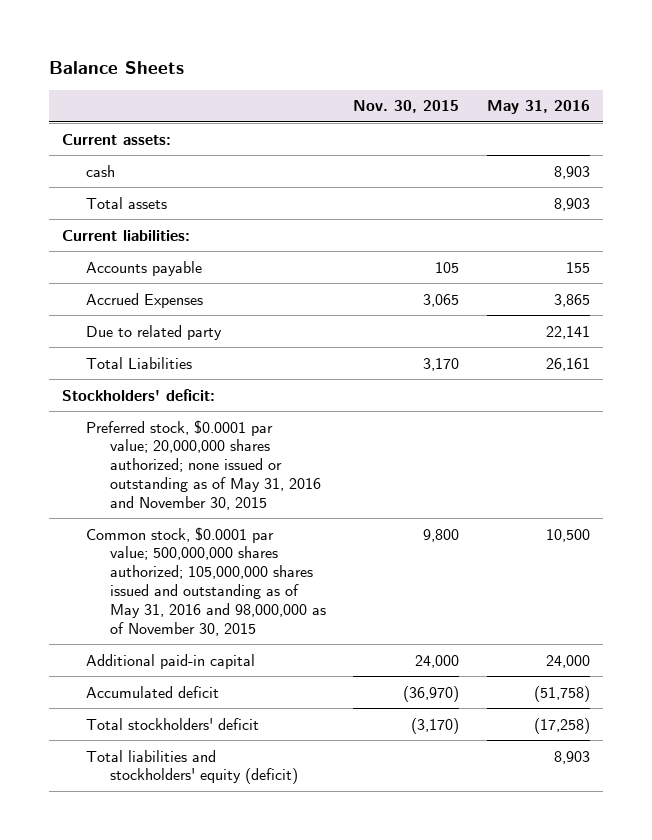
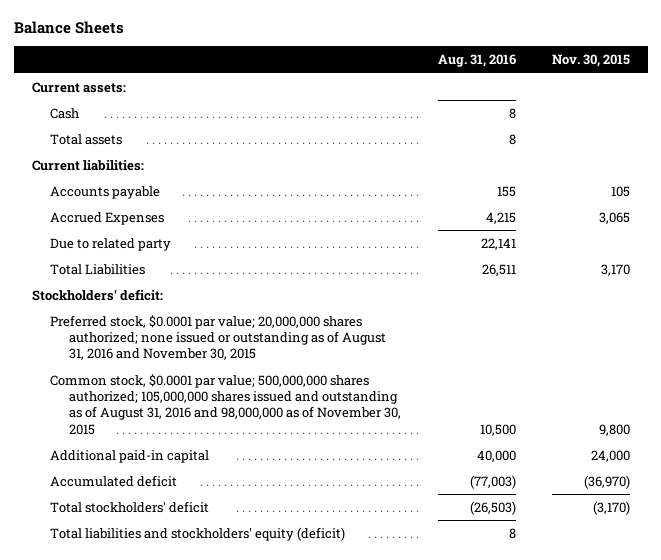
[486,100,590,115] May 31, 2016 -> none
none -> [437,54,516,68] Aug. 31, 2016
[85,164,115,177] cash -> [50,107,80,119] Cash
[85,419,321,511] Preferred stock, $0.0001 par value; 20,000,000 shares authorized; none issued or outstanding as of May 31, 2016 and November 30, 2015 -> [50,314,387,361] Preferred stock, $0.0001 par value; 20,000,000 shares authorized; none issued or outstanding as of August 31, 2016 and November 30, 2015
[85,526,326,637] Common stock, $0.0001 par value; 500,000,000 shares authorized; 105,000,000 shares issued and outstanding as of May 31, 2016 and 98,000,000 as of November 30, 2015 -> [50,373,402,435] Common stock, $0.0001 par value; 500,000,000 shares authorized; 105,000,000 shares issued and outstanding as of August 31, 2016 and 98,000,000 as of November 30, 2015

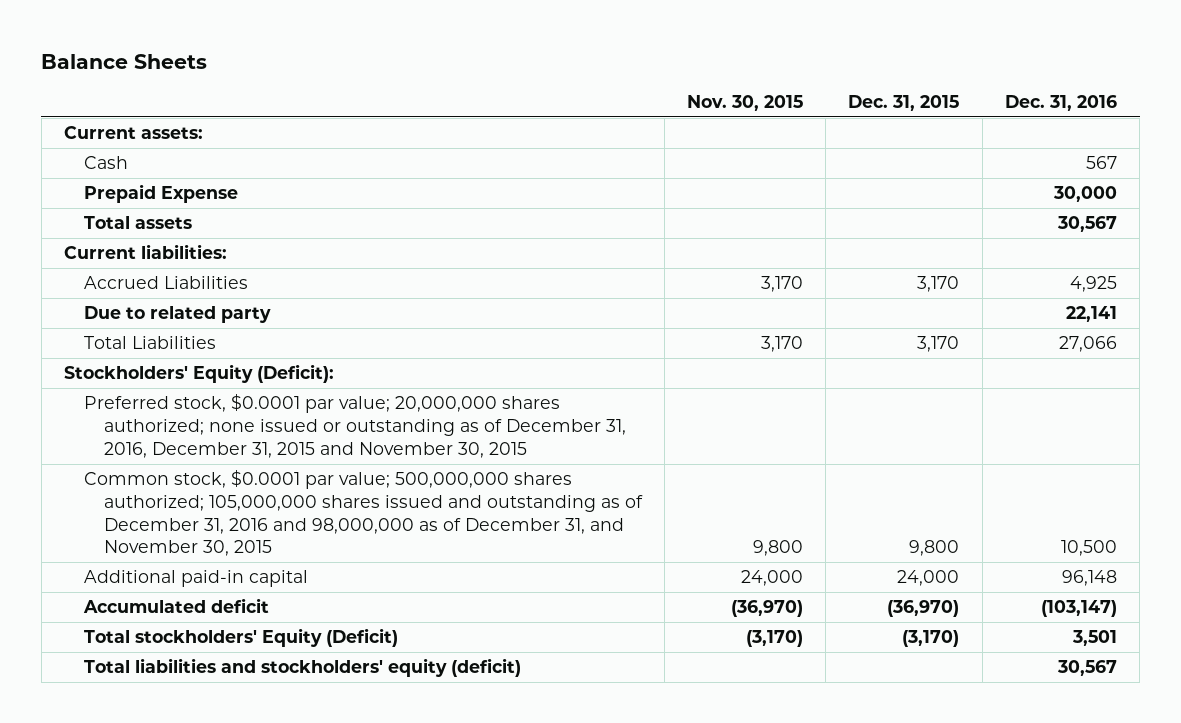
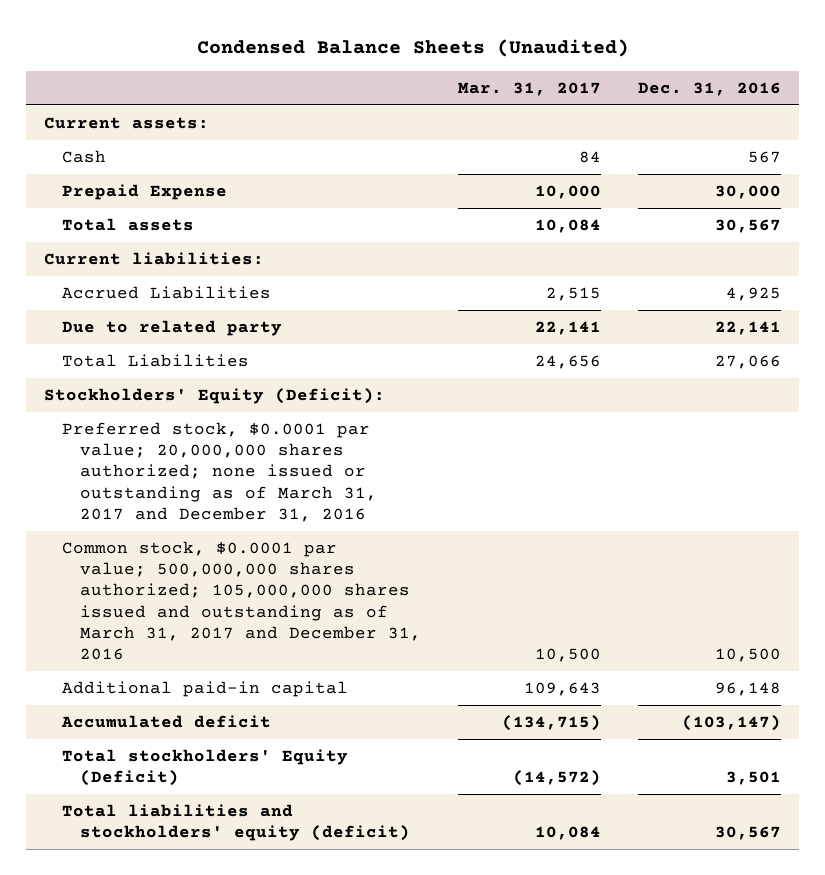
[41,53,208,69] Balance Sheets -> [196,38,629,57] Condensed Balance Sheets (Unaudited)
[687,94,804,111] Nov. 30, 2015 -> none
[848,94,960,111] Dec. 31, 2015 -> none
none -> [457,81,601,96] Mar. 31, 2017
[83,394,626,458] Preferred stock, $0.0001 par value; 20,000,000 shares authorized; none issued or outstanding as of December 31, 2016, December 31, 2015 and November 30, 2015 -> [62,422,377,522] Preferred stock, $0.0001 par value; 20,000,000 shares authorized; none issued or outstanding as of March 31, 2017 and December 31, 2016
[83,470,643,557] Common stock, $0.0001 par value; 500,000,000 shares authorized; 105,000,000 shares issued and outstanding as of December 31, 2016 and 98,000,000 as of December 31, and November 30, 2015 -> [62,541,421,660] Common stock, $0.0001 par value; 500,000,000 shares authorized; 105,000,000 shares issued and outstanding as of March 31, 2017 and December 31, 2016

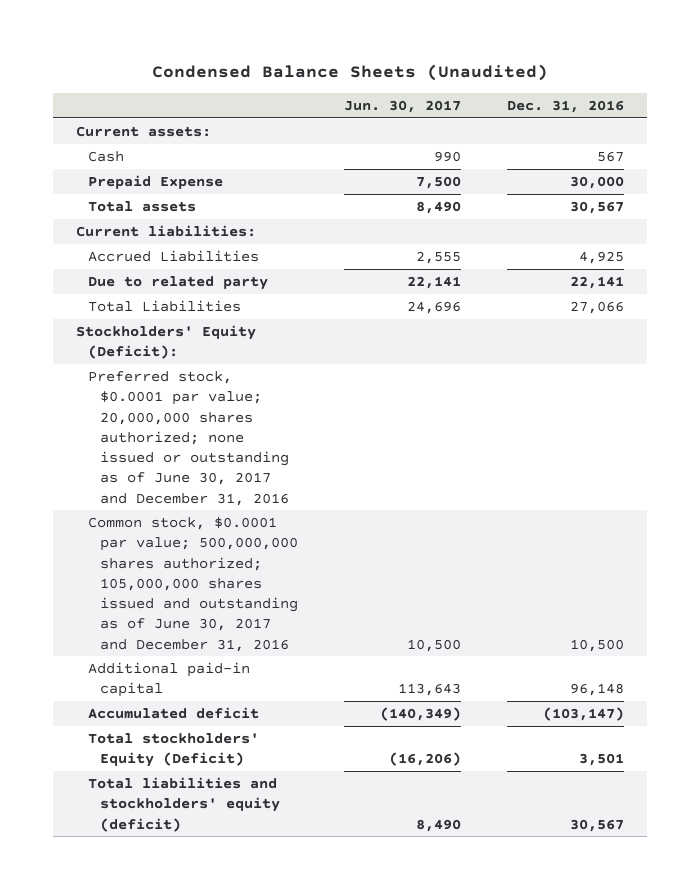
[457,81,601,96] Mar. 31, 2017 -> none
none -> [344,99,462,113] Jun. 30, 2017
[62,422,377,522] Preferred stock, $0.0001 par value; 20,000,000 shares authorized; none issued or outstanding as of March 31, 2017 and December 31, 2016 -> [88,371,290,506] Preferred stock, $0.0001 par value; 20,000,000 shares authorized; none issued or outstanding as of June 30, 2017 and December 31, 2016
[62,541,421,660] Common stock, $0.0001 par value; 500,000,000 shares authorized; 105,000,000 shares issued and outstanding as of March 31, 2017 and December 31, 2016 -> [88,517,299,652] Common stock, $0.0001 par value; 500,000,000 shares authorized; 105,000,000 shares issued and outstanding as of June 30, 2017 and December 31, 2016

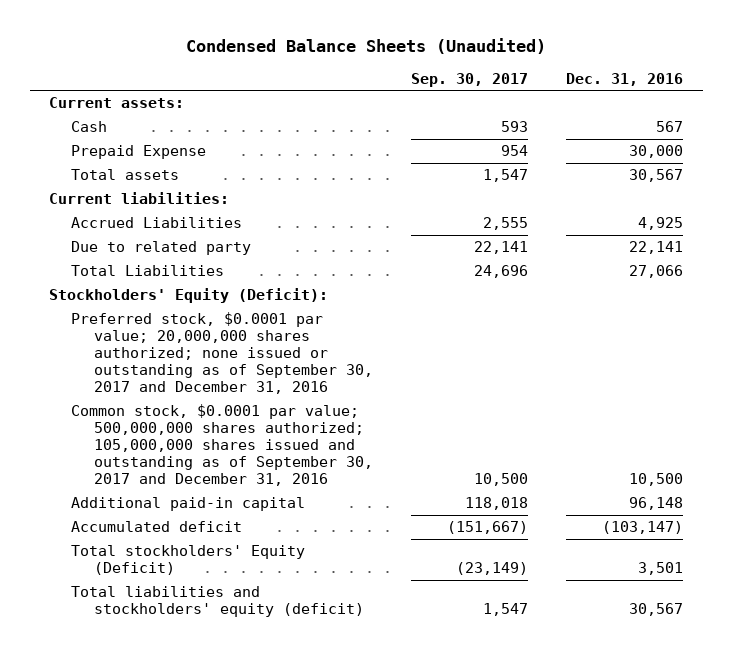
[344,99,462,113] Jun. 30, 2017 -> none
none -> [411,72,529,87] Sep. 30, 2017
[88,371,290,506] Preferred stock, $0.0001 par value; 20,000,000 shares authorized; none issued or outstanding as of June 30, 2017 and December 31, 2016 -> [71,312,373,394] Preferred stock, $0.0001 par value; 20,000,000 shares authorized; none issued or outstanding as of September 30, 2017 and December 31, 2016
[88,517,299,652] Common stock, $0.0001 par value; 500,000,000 shares authorized; 105,000,000 shares issued and outstanding as of June 30, 2017 and December 31, 2016 -> [71,404,373,486] Common stock, $0.0001 par value; 500,000,000 shares authorized; 105,000,000 shares issued and outstanding as of September 30, 2017 and December 31, 2016

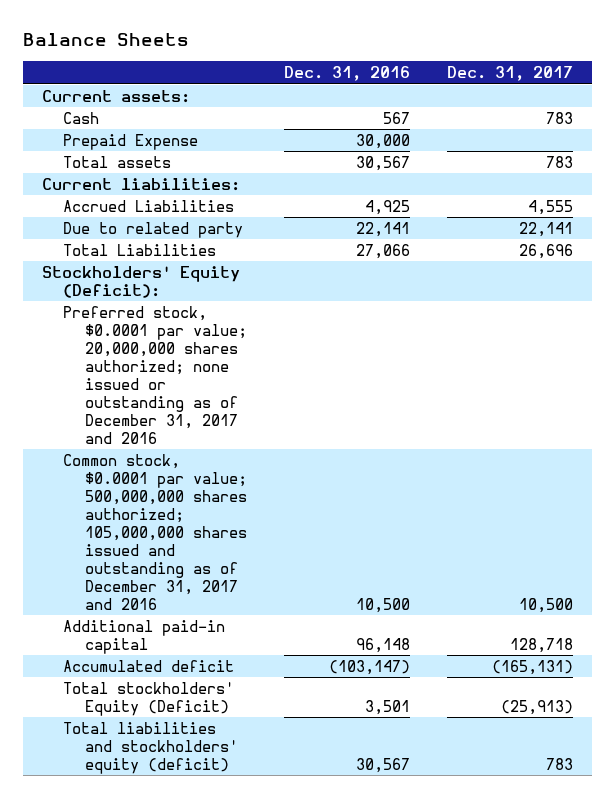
[186,37,547,54] Condensed Balance Sheets (Unaudited) -> [23,33,190,47] Balance Sheets
[411,72,529,87] Sep. 30, 2017 -> none
none -> [447,66,574,82] Dec. 31, 2017
[71,312,373,394] Preferred stock, $0.0001 par value; 20,000,000 shares authorized; none issued or outstanding as of September 30, 2017 and December 31, 2016 -> [63,305,247,444] Preferred stock, $0.0001 par value; 20,000,000 shares authorized; none issued or outstanding as of December 31, 2017 and 2016
[71,404,373,486] Common stock, $0.0001 par value; 500,000,000 shares authorized; 105,000,000 shares issued and outstanding as of September 30, 2017 and December 31, 2016 -> [63,453,247,610] Common stock, $0.0001 par value; 500,000,000 shares authorized; 105,000,000 shares issued and outstanding as of December 31, 2017 and 2016

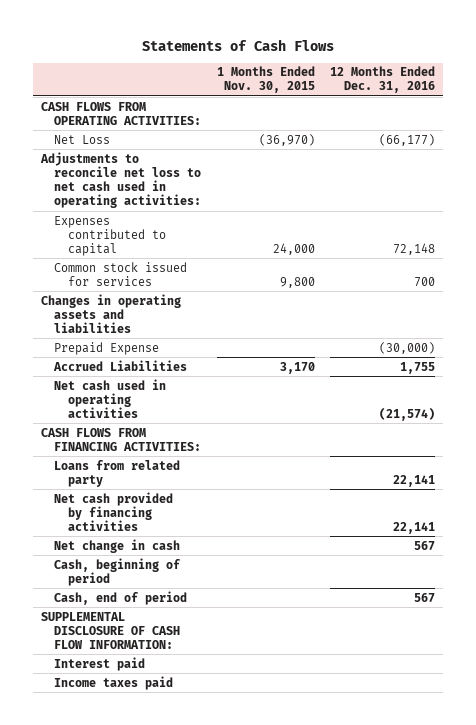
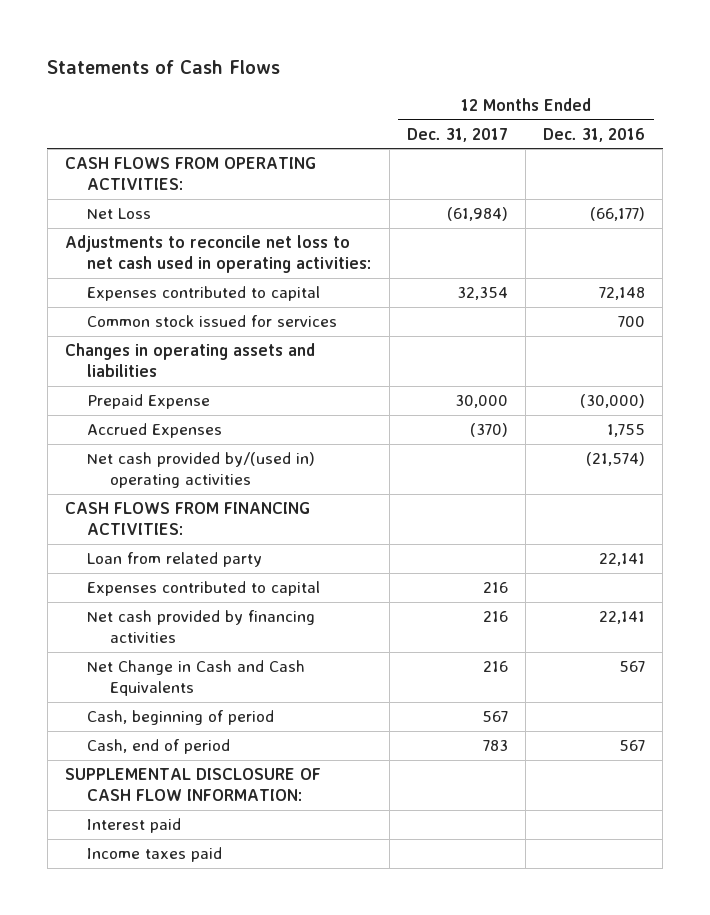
[216,66,315,94] 1 Months Ended Nov. 30, 2015 -> none
none -> [406,127,508,142] Dec. 31, 2017
[53,359,188,371] Accrued Liabilities -> [87,423,223,439] Accrued Expenses
[54,378,167,419] Net cash used in operating activities -> [87,452,316,488] Net cash provided by/(used in) operating activities
[54,459,181,487] Loans from related party -> [87,552,263,568] Loan from related party
none -> [87,581,321,597] Expenses contributed to capital
[54,538,181,553] Net change in cash -> [87,660,306,696] Net Change in Cash and Cash Equivalents

